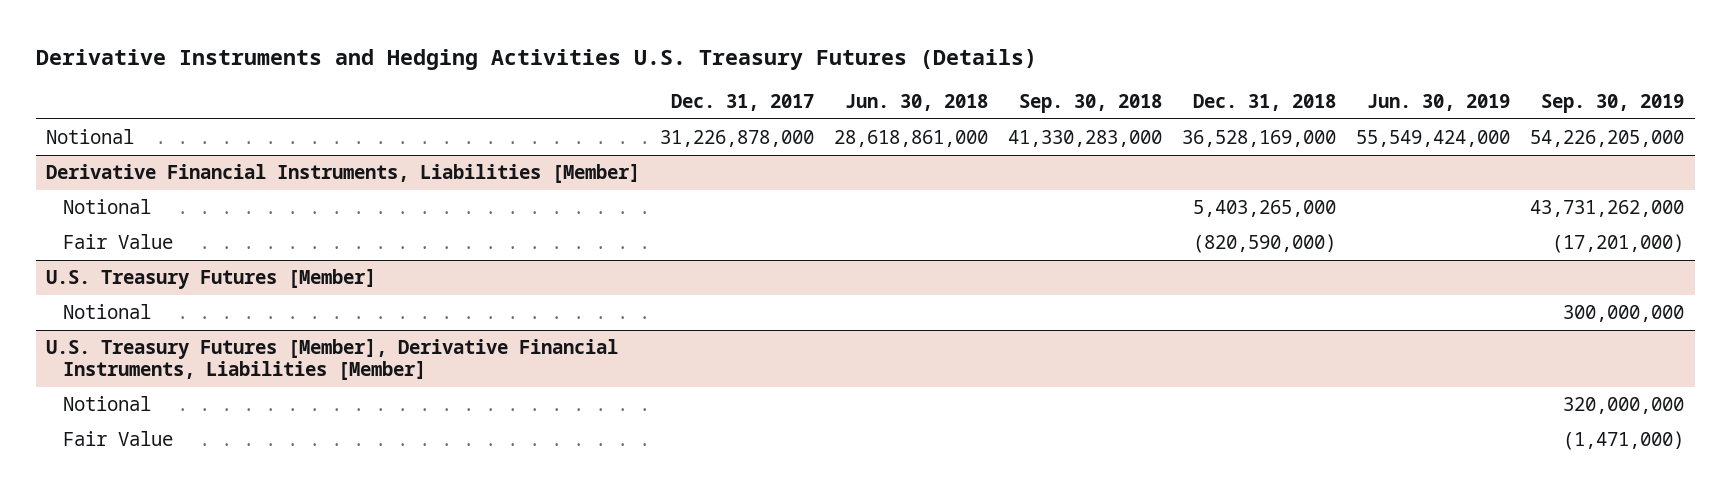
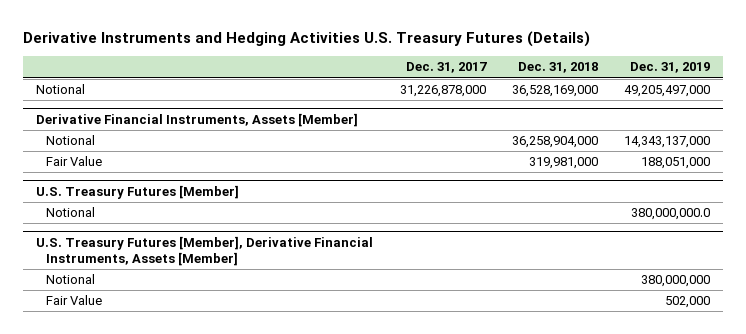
[844,93,988,111] Jun. 30, 2018 -> none
[1019,93,1163,113] Sep. 30, 2018 -> none
[1367,93,1511,111] Jun. 30, 2019 -> none
[1541,93,1685,113] Sep. 30, 2019 -> none
none -> [630,62,711,74] Dec. 31, 2019
[45,164,640,184] Derivative Financial Instruments, Liabilities [Member] -> none
[62,199,151,215] Notional -> none
[62,234,173,250] Fair Value -> none
none -> [36,112,359,127] Derivative Financial Instruments, Assets [Member]
none -> [45,135,95,146] Notional
none -> [45,156,102,167] Fair Value
[45,339,618,381] U.S. Treasury Futures [Member], Derivative Financial Instruments, Liabilities [Member] -> [36,235,374,266] U.S. Treasury Futures [Member], Derivative Financial Instruments, Assets [Member]

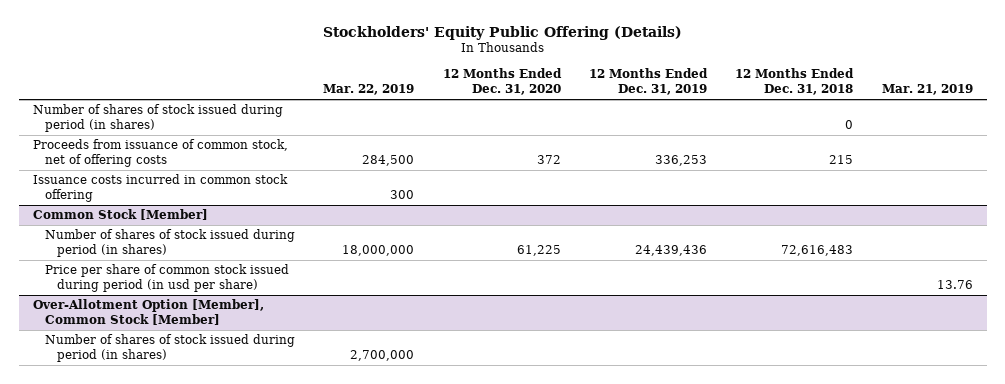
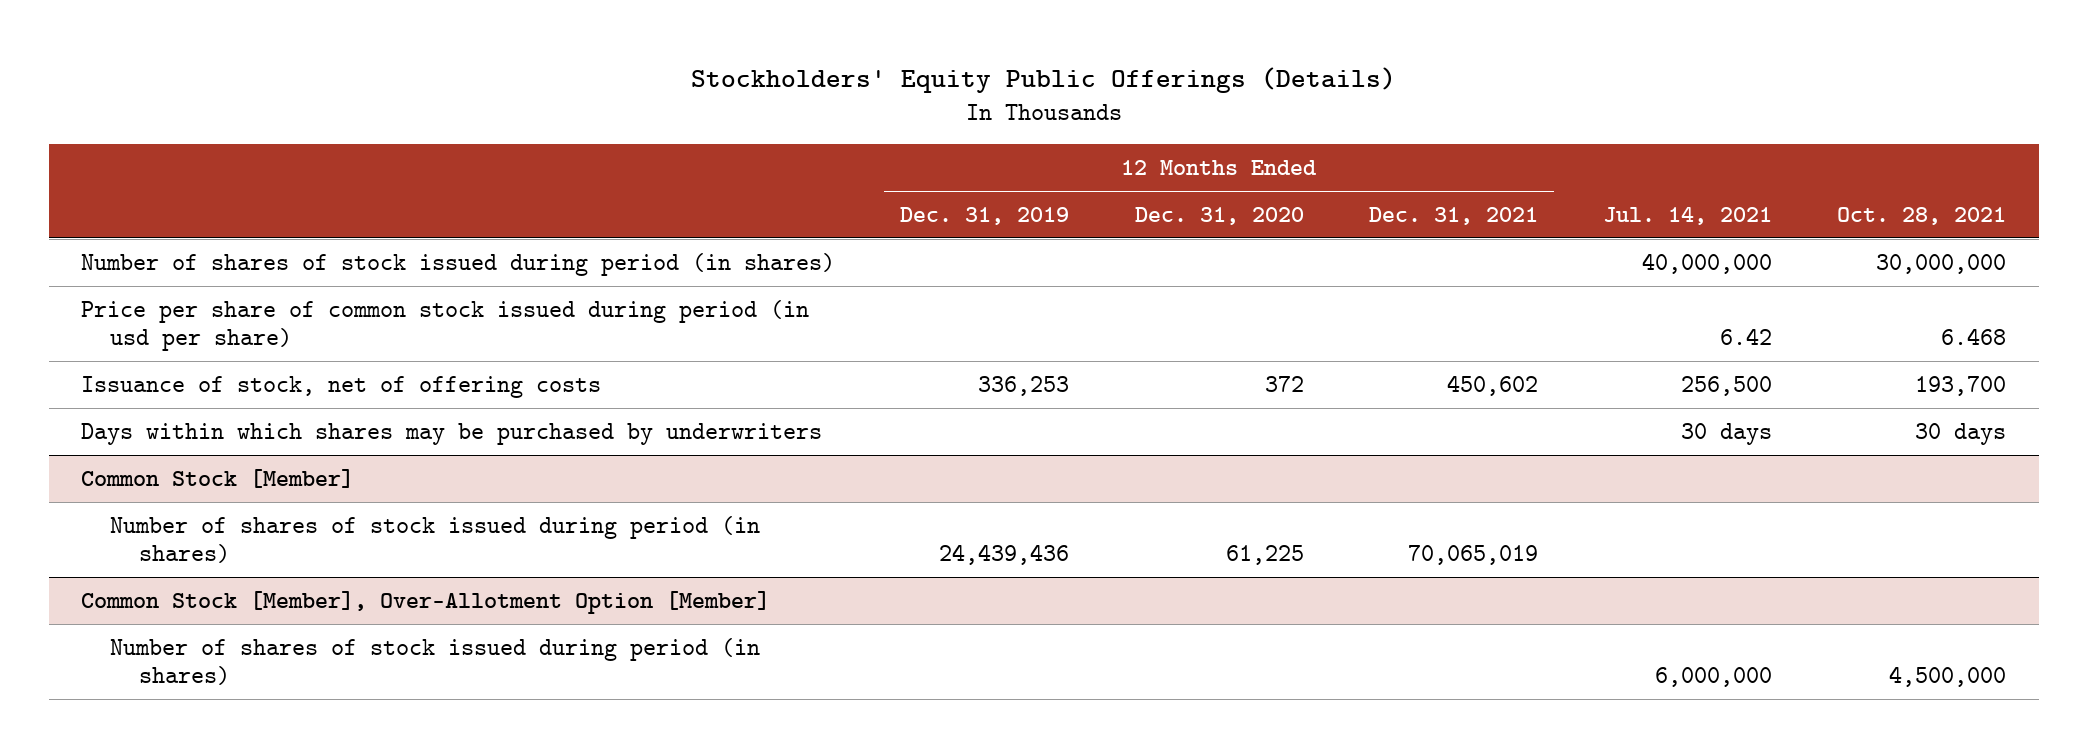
[322,25,682,40] Stockholders' Equity Public Offering (Details) -> [690,66,1396,93] Stockholders' Equity Public Offerings (Details)
[323,84,415,96] Mar. 22, 2019 -> none
[735,68,855,96] 12 Months Ended Dec. 31, 2018 -> none
[881,84,973,96] Mar. 21, 2019 -> none
none -> [1368,206,1538,225] Dec. 31, 2021
none -> [1603,206,1773,225] Jul. 14, 2021
none -> [1837,206,2007,225] Oct. 28, 2021
[32,174,288,203] Issuance costs incurred in common stock offering -> none
none -> [81,299,810,352] Price per share of common stock issued during period (in usd per share)
[32,139,288,168] Proceeds from issuance of common stock, net of offering costs -> [81,375,602,398] Issuance of stock, net of offering costs
none -> [81,422,823,445] Days within which shares may be purchased by underwriters
[44,264,289,293] Price per share of common stock issued during period (in usd per share) -> none
[32,299,264,326] Over-Allotment Option [Member], Common Stock [Member] -> [81,590,771,614] Common Stock [Member], Over-Allotment Option [Member]

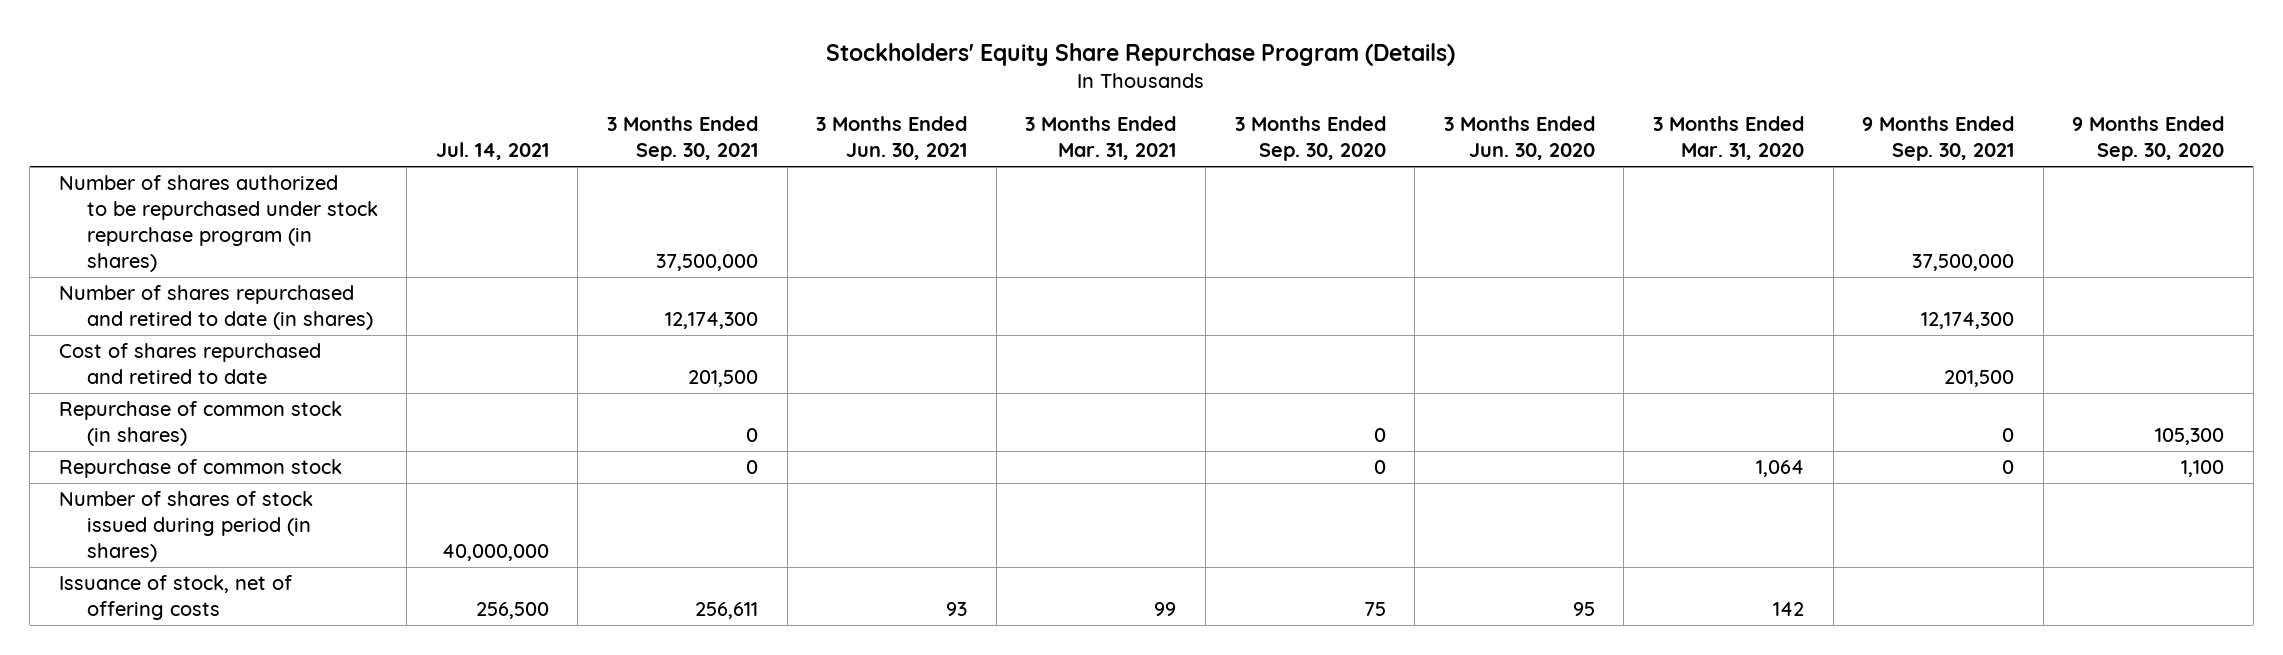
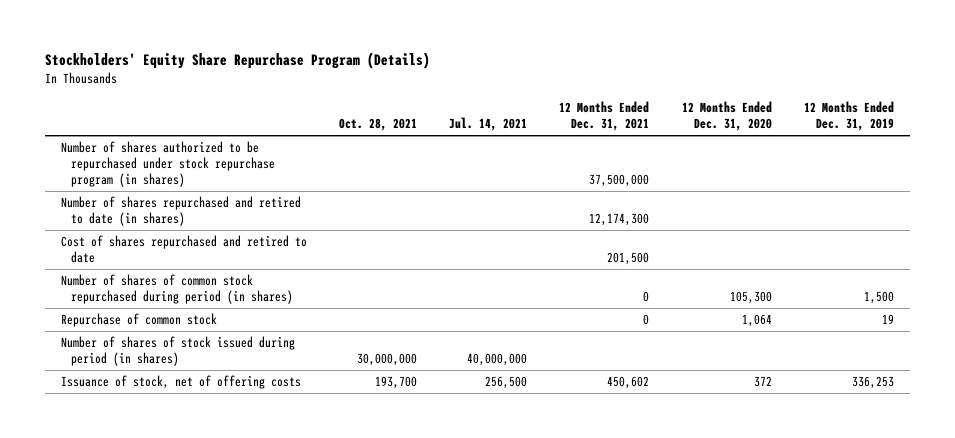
[607,116,759,162] 3 Months Ended Sep. 30, 2021 -> none
[816,116,968,161] 3 Months Ended Jun. 30, 2021 -> none
[1025,116,1177,161] 3 Months Ended Mar. 31, 2021 -> none
[1234,116,1386,162] 3 Months Ended Sep. 30, 2020 -> none
[1443,116,1595,161] 3 Months Ended Jun. 30, 2020 -> none
[1652,116,1804,161] 3 Months Ended Mar. 31, 2020 -> none
[1862,116,2015,162] 9 Months Ended Sep. 30, 2021 -> none
[2072,116,2225,162] 9 Months Ended Sep. 30, 2020 -> none
none -> [339,118,418,132] Oct. 28, 2021
none -> [559,101,650,132] 12 Months Ended Dec. 31, 2021
none -> [681,101,772,132] 12 Months Ended Dec. 31, 2020
none -> [803,101,894,132] 12 Months Ended Dec. 31, 2019
[58,401,342,447] Repurchase of common stock (in shares) -> [60,274,293,305] Number of shares of common stock repurchased during period (in shares)

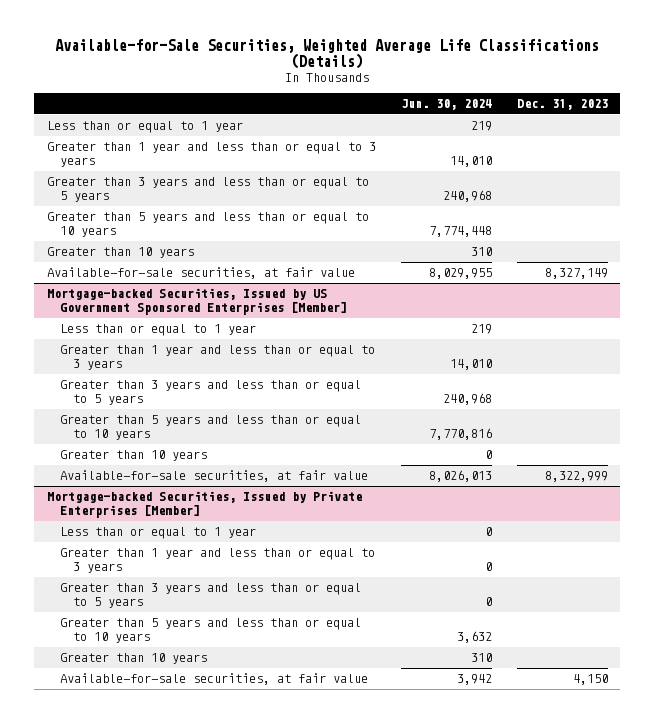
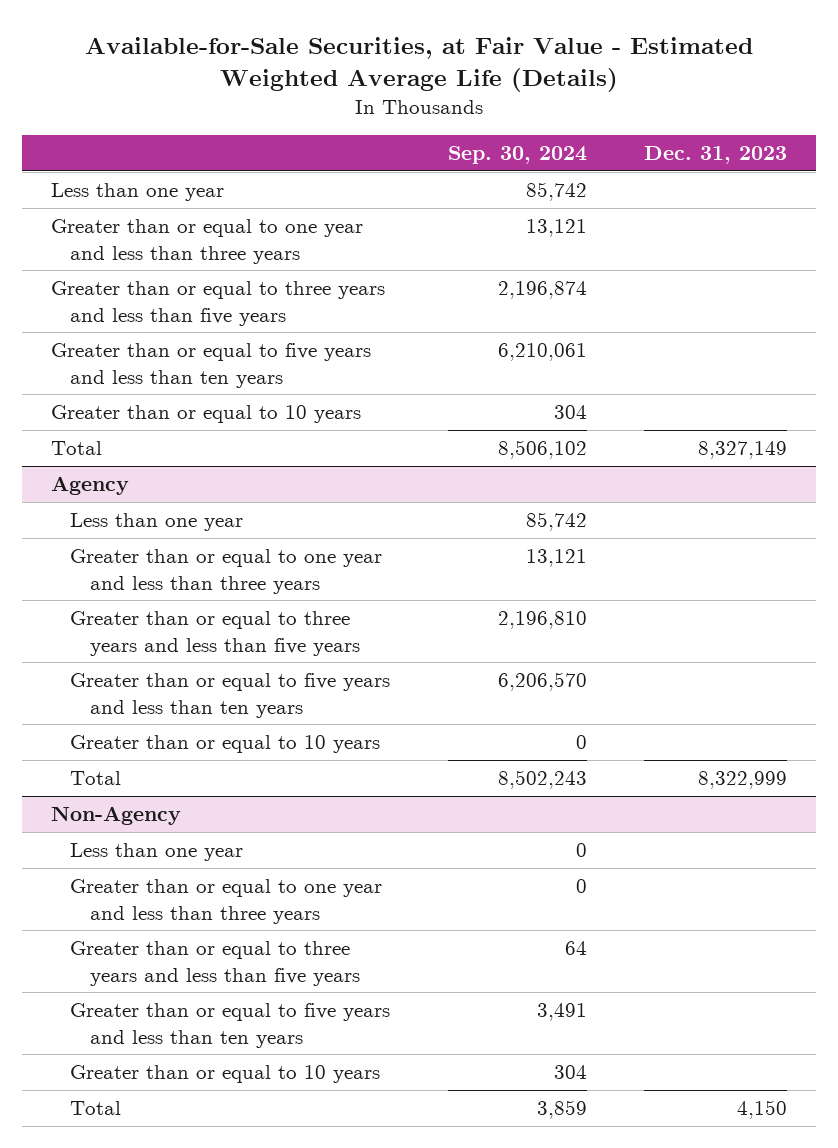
[55,38,600,70] Available-for-Sale Securities, Weighted Average Life Classifications (Details) -> [84,37,753,93] Available-for-Sale Securities, at Fair Value - Estimated Weighted Average Life (Details)
[400,99,492,111] Jun. 30, 2024 -> none
none -> [447,146,587,165] Sep. 30, 2024
[46,121,243,134] Less than or equal to 1 year -> [50,183,224,202] Less than one year
[46,142,376,168] Greater than 1 year and less than or equal to 3 years -> [50,219,363,264] Greater than or equal to one year and less than three years
[46,177,369,203] Greater than 3 years and less than or equal to 5 years -> [50,281,385,326] Greater than or equal to three years and less than five years
[46,212,369,238] Greater than 5 years and less than or equal to 10 years -> [50,343,371,388] Greater than or equal to five years and less than ten years
[46,247,194,259] Greater than 10 years -> [50,405,361,424] Greater than or equal to 10 years
[46,267,355,280] Available-for-sale securities, at fair value -> [50,441,102,456] Total
[46,288,347,316] Mortgage-backed Securities, Issued by US Government Sponsored Enterprises [Member] -> [50,476,129,496] Agency
[59,324,256,337] Less than or equal to 1 year -> [70,513,244,532] Less than one year
[59,345,375,371] Greater than 1 year and less than or equal to 3 years -> [70,549,383,594] Greater than or equal to one year and less than three years
[59,380,361,406] Greater than 3 years and less than or equal to 5 years -> [70,611,360,656] Greater than or equal to three years and less than five years
[59,415,361,441] Greater than 5 years and less than or equal to 10 years -> [70,673,391,718] Greater than or equal to five years and less than ten years
[59,450,207,462] Greater than 10 years -> [70,735,381,754] Greater than or equal to 10 years
[59,470,368,483] Available-for-sale securities, at fair value -> [70,771,122,786] Total
[46,491,362,519] Mortgage-backed Securities, Issued by Private Enterprises [Member] -> [50,806,181,826] Non-Agency
[59,527,256,540] Less than or equal to 1 year -> [70,843,244,862] Less than one year
[59,548,375,574] Greater than 1 year and less than or equal to 3 years -> [70,879,383,924] Greater than or equal to one year and less than three years
[59,583,361,609] Greater than 3 years and less than or equal to 5 years -> [70,941,360,986] Greater than or equal to three years and less than five years
[59,618,361,644] Greater than 5 years and less than or equal to 10 years -> [70,1003,391,1048] Greater than or equal to five years and less than ten years
[59,653,207,665] Greater than 10 years -> [70,1065,381,1084] Greater than or equal to 10 years
[59,673,368,686] Available-for-sale securities, at fair value -> [70,1101,122,1116] Total

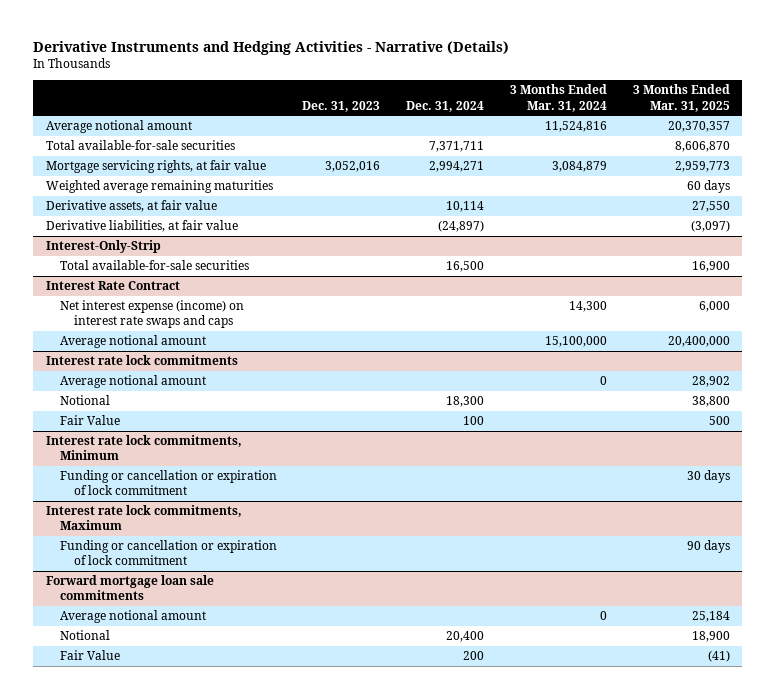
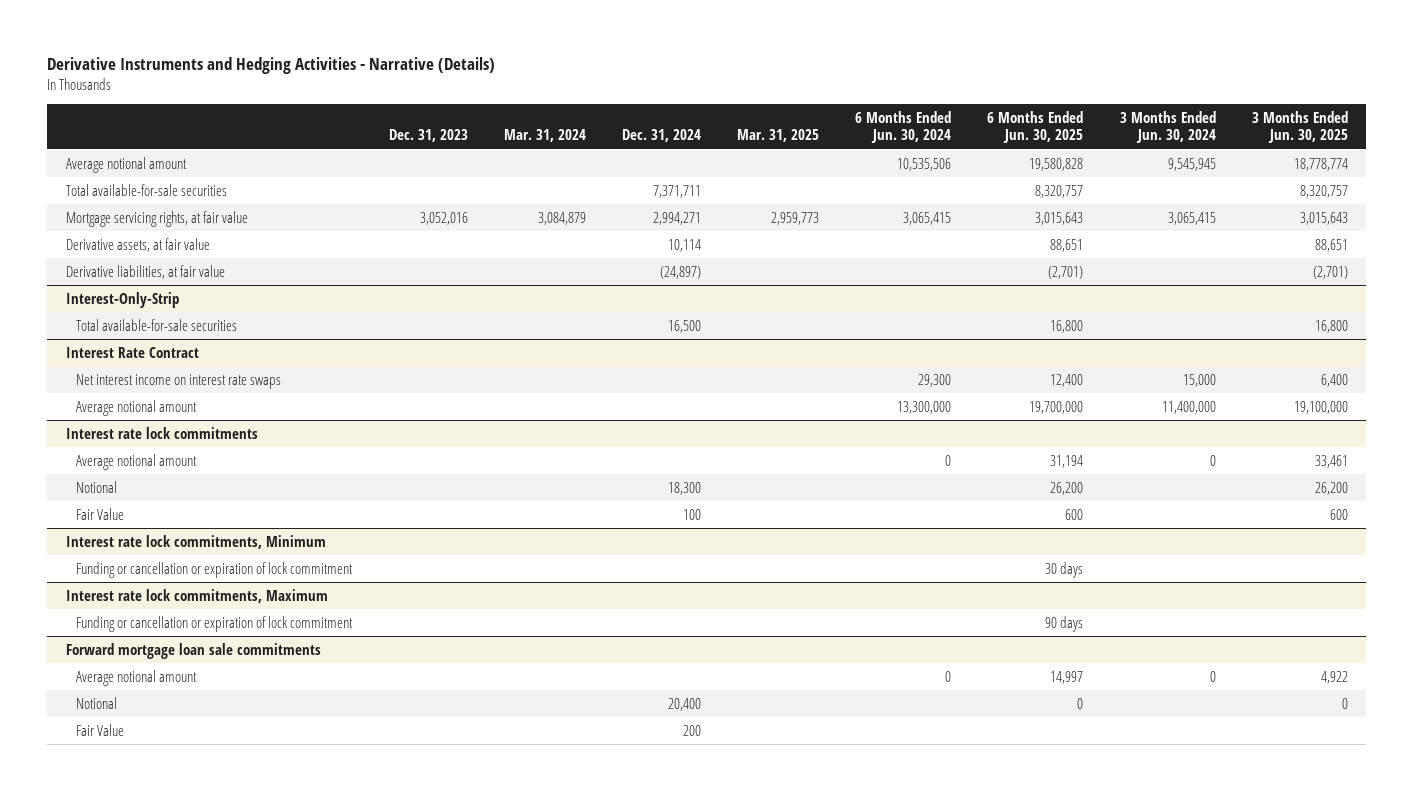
[509,84,607,112] 3 Months Ended Mar. 31, 2024 -> none
[632,84,730,112] 3 Months Ended Mar. 31, 2025 -> none
none -> [503,129,586,143] Mar. 31, 2024
none -> [737,129,820,143] Mar. 31, 2025
none -> [855,110,952,144] 6 Months Ended Jun. 30, 2024
none -> [987,110,1084,144] 6 Months Ended Jun. 30, 2025
none -> [1119,110,1216,144] 3 Months Ended Jun. 30, 2024
none -> [1251,110,1348,144] 3 Months Ended Jun. 30, 2025
[45,180,273,194] Weighted average remaining maturities -> none
[59,300,244,329] Net interest expense (income) on interest rate swaps and caps -> [76,373,282,389] Net interest income on interest rate swaps

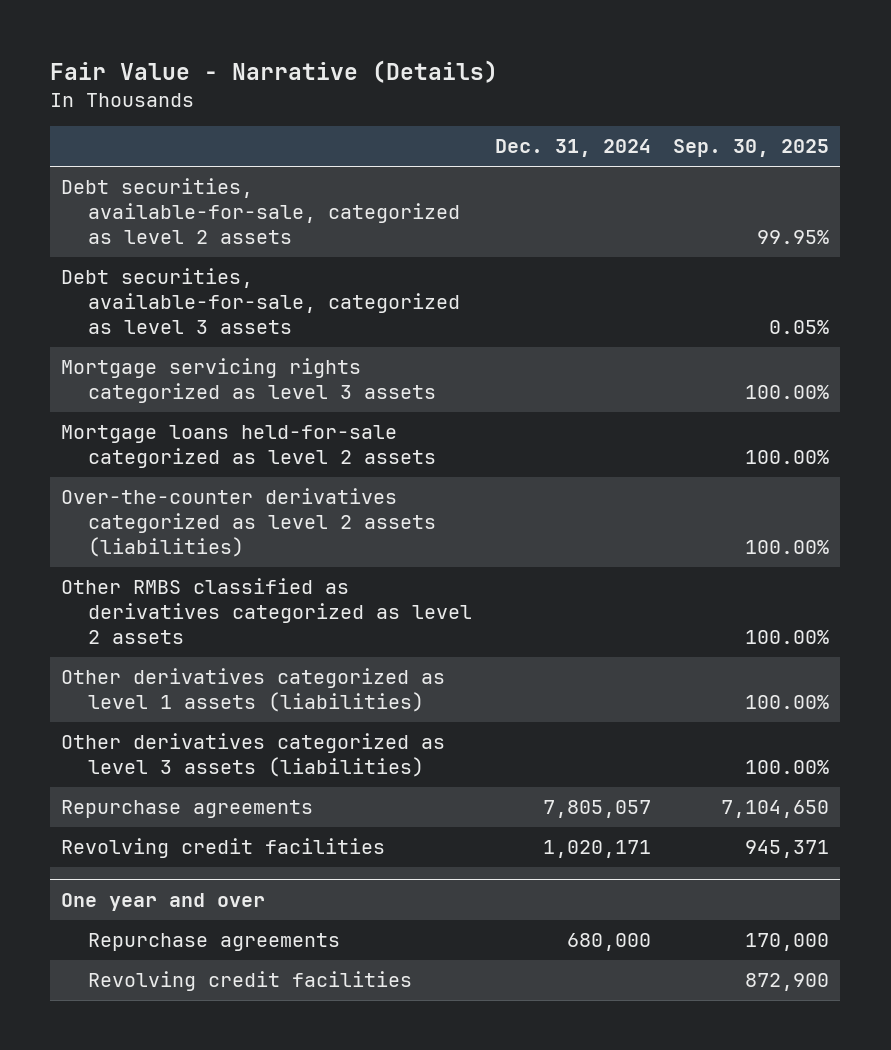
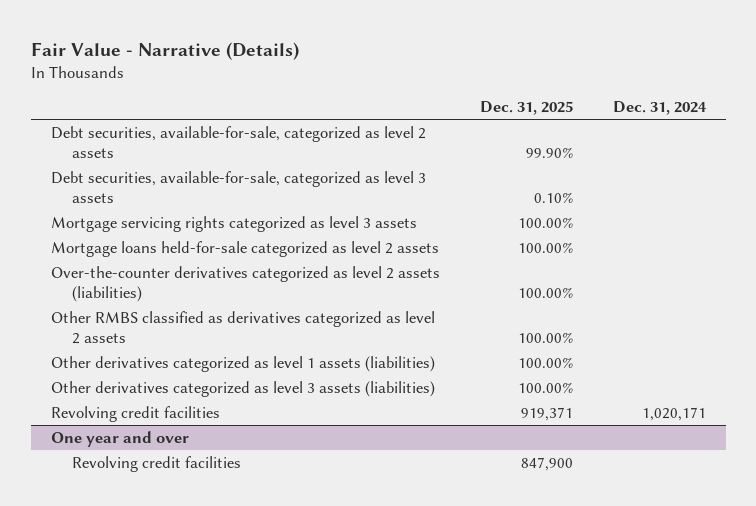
[673,139,830,158] Sep. 30, 2025 -> none
none -> [479,101,573,116] Dec. 31, 2025
[61,800,314,819] Repurchase agreements -> none
[88,933,341,952] Repurchase agreements -> none

